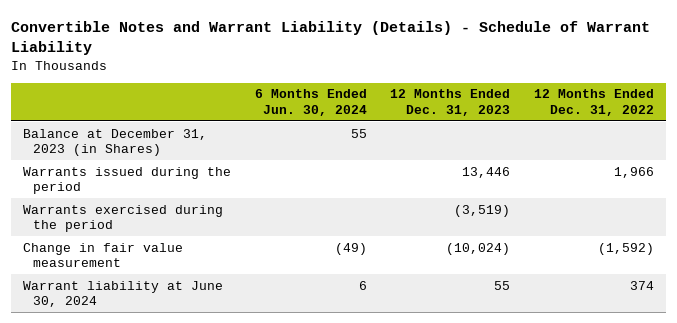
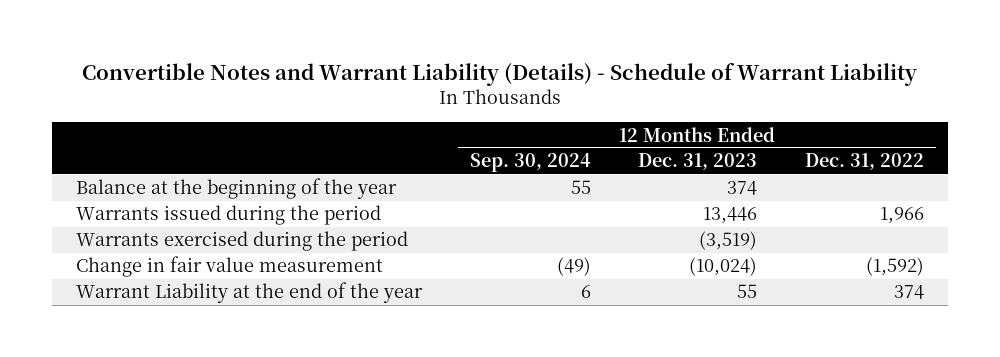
[254,89,367,116] 6 Months Ended Jun. 30, 2024 -> none
none -> [469,153,591,173] Sep. 30, 2024
[23,128,208,157] Balance at December 31, 2023 (in Shares) -> none
none -> [75,178,397,200] Balance at the beginning of the year
[23,280,224,308] Warrant liability at June 30, 2024 -> [75,282,423,304] Warrant Liability at the end of the year

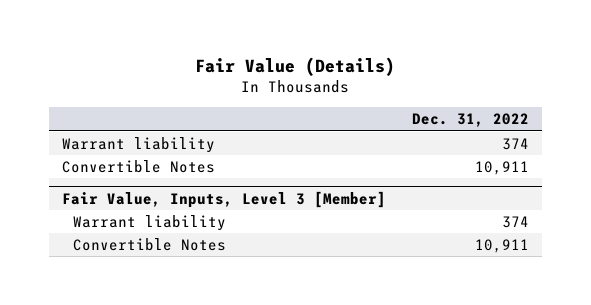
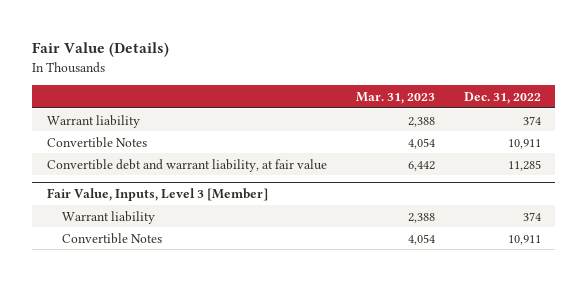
none -> [355,91,435,104] Mar. 31, 2023
none -> [46,158,327,172] Convertible debt and warrant liability, at fair value

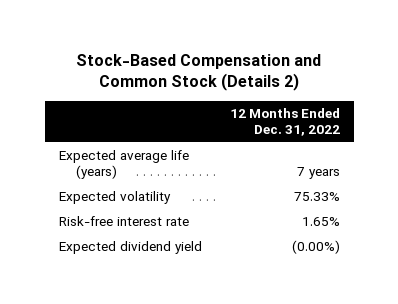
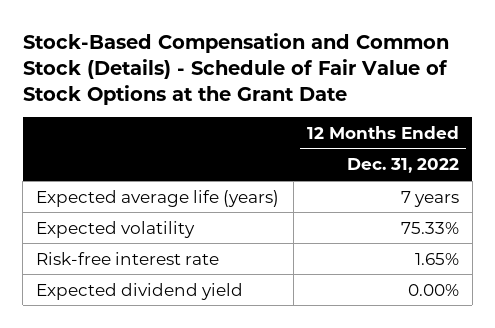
[76,54,322,92] Stock-Based Compensation and Common Stock (Details 2) -> [22,32,449,105] Stock-Based Compensation and Common Stock (Details) - Schedule of Fair Value of Stock Options at the Grant Date
[291,240,340,255] (0.00%) -> [407,283,459,296] 0.00%

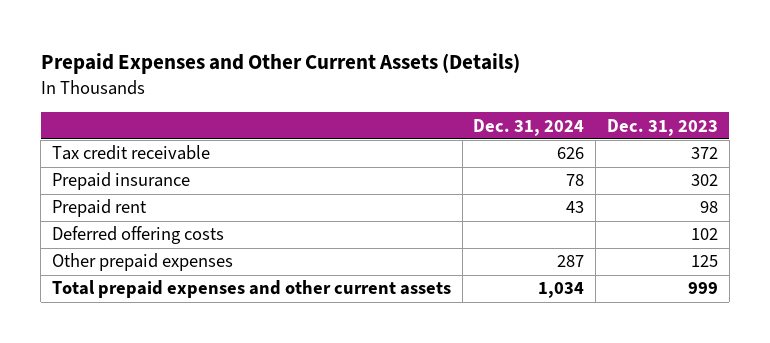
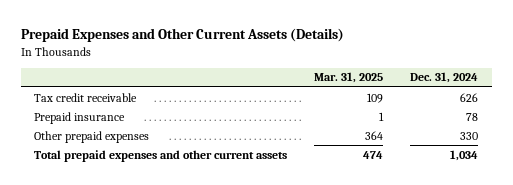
[607,118,719,136] Dec. 31, 2023 -> none
none -> [314,72,384,84] Mar. 31, 2025
[51,199,147,218] Prepaid rent -> none
[51,226,224,245] Deferred offering costs -> none
[557,255,585,268] 287 -> [460,131,479,140] 330

